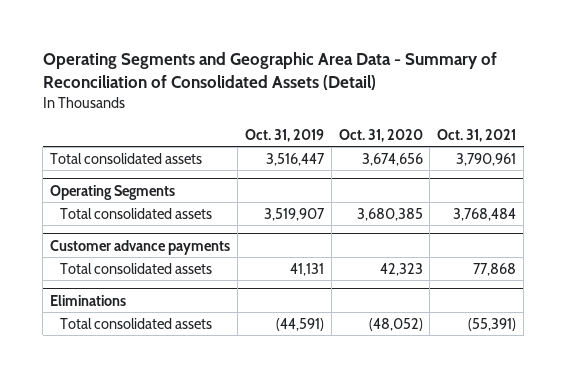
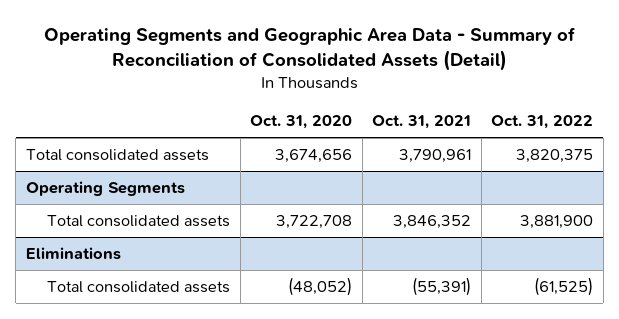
[244,128,324,142] Oct. 31, 2019 -> none
none -> [491,115,594,130] Oct. 31, 2022
[49,239,230,255] Customer advance payments -> none
[60,262,213,274] Total consolidated assets -> none
[356,207,423,221] 3,680,385 -> [276,214,353,229] 3,722,708
[453,207,517,221] 3,768,484 -> [393,214,472,229] 3,846,352

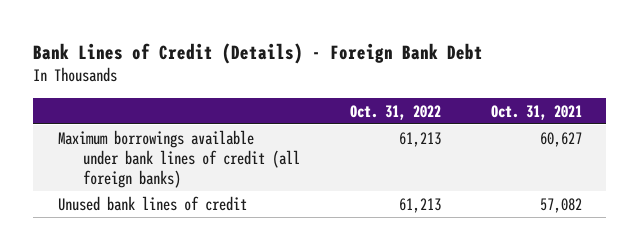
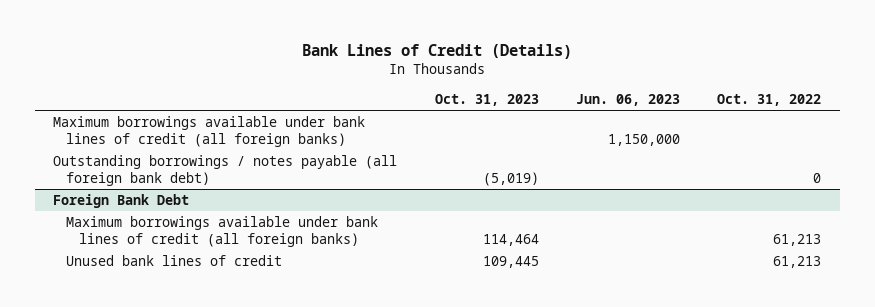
[33,42,484,64] Bank Lines of Credit (Details) - Foreign Bank Debt -> [302,44,573,60] Bank Lines of Credit (Details)
[490,104,582,120] Oct. 31, 2021 -> none
none -> [434,94,539,107] Oct. 31, 2023
none -> [576,94,681,107] Jun. 06, 2023
none -> [53,116,366,148] Maximum borrowings available under bank lines of credit (all foreign banks)
none -> [53,155,398,187] Outstanding borrowings / notes payable (all foreign bank debt)
none -> [53,194,190,209] Foreign Bank Debt

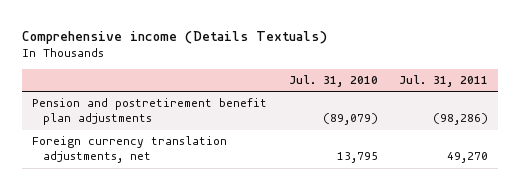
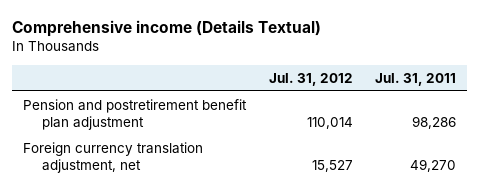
[21,30,327,44] Comprehensive income (Details Textuals) -> [12,20,322,38] Comprehensive income (Details Textual)
[288,75,378,88] Jul. 31, 2010 -> none
none -> [268,72,353,86] Jul. 31, 2012
[32,98,268,126] Pension and postretirement benefit plan adjustments -> [23,98,248,130] Pension and postretirement benefit plan adjustment
[432,113,488,126] (98,286) -> [412,115,457,129] 98,286
[32,136,228,164] Foreign currency translation adjustments, net -> [23,141,204,173] Foreign currency translation adjustment, net

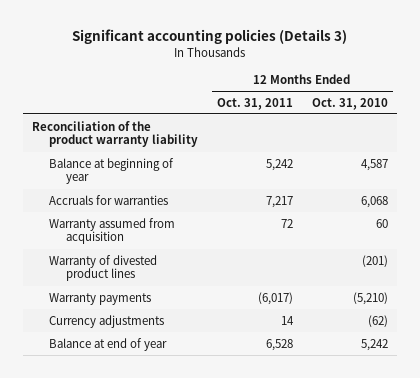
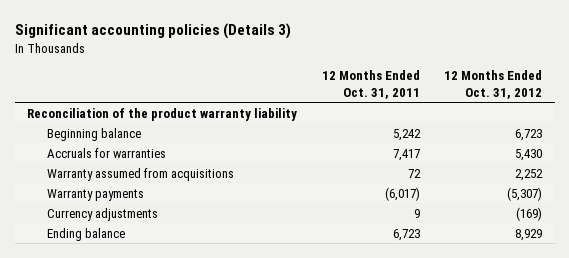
[311,97,388,110] Oct. 31, 2010 -> none
none -> [444,70,543,100] 12 Months Ended Oct. 31, 2012
[49,254,158,282] Warranty of divested product lines -> none
[49,157,175,185] Balance at beginning of year -> [47,127,142,141] Beginning balance
[265,195,293,208] 7,217 -> [392,148,420,161] 7,417
[49,217,176,245] Warranty assumed from acquisition -> [47,167,235,181] Warranty assumed from acquisitions
[49,337,168,351] Balance at end of year -> none
[280,315,294,325] 14 -> [413,208,420,218] 9
none -> [47,227,126,241] Ending balance

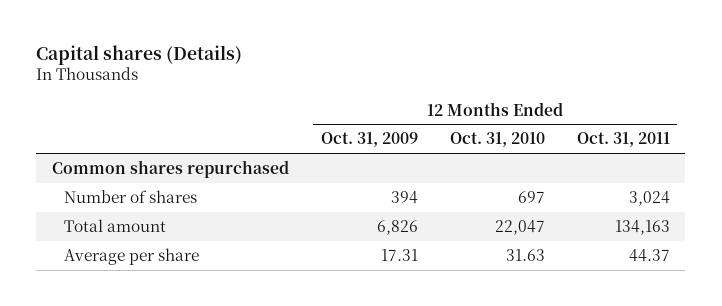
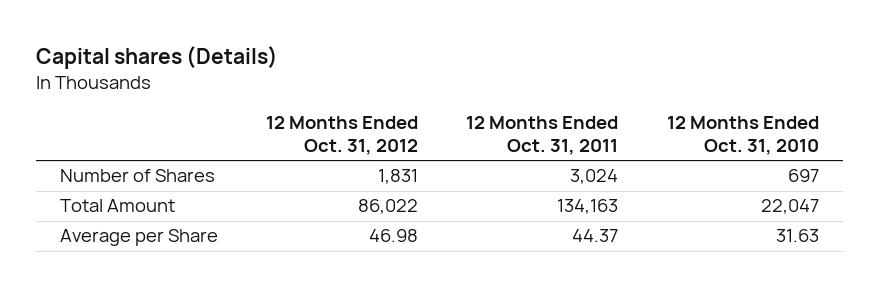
[320,132,418,148] Oct. 31, 2009 -> none
none -> [266,115,419,156] 12 Months Ended Oct. 31, 2012
[52,159,290,178] Common shares repurchased -> none
[63,189,197,203] Number of shares -> [59,169,215,183] Number of Shares
[63,218,166,232] Total amount -> [59,199,175,213] Total Amount
[63,247,199,265] Average per share -> [59,229,218,247] Average per Share

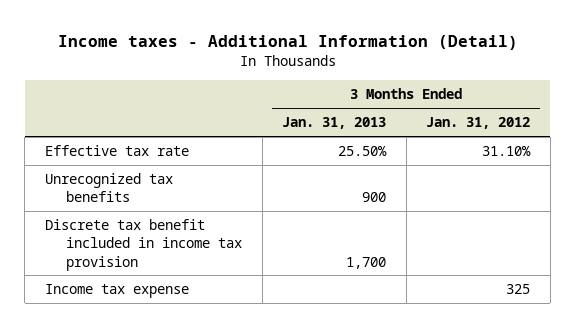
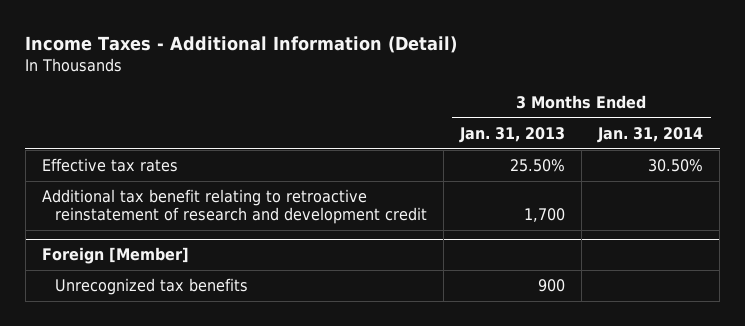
[57,34,518,50] Income taxes - Additional Information (Detail) -> [25,35,458,53] Income Taxes - Additional Information (Detail)
[426,117,531,130] Jan. 31, 2012 -> none
none -> [597,127,704,144] Jan. 31, 2014
[44,145,189,157] Effective tax rate -> [42,158,179,173] Effective tax rates
none -> [42,189,427,225] Additional tax benefit relating to retroactive reinstatement of research and development credit
none -> [42,247,190,265] Foreign [Member]
[44,219,243,271] Discrete tax benefit included in income tax provision -> none
[44,284,189,299] Income tax expense -> none

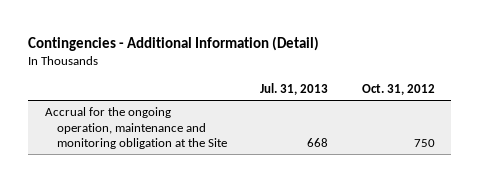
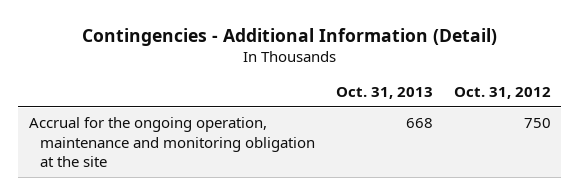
[260,83,329,96] Jul. 31, 2013 -> none
none -> [335,87,433,100] Oct. 31, 2013
[44,107,227,149] Accrual for the ongoing operation, maintenance and monitoring obligation at the Site -> [28,117,316,168] Accrual for the ongoing operation, maintenance and monitoring obligation at the site

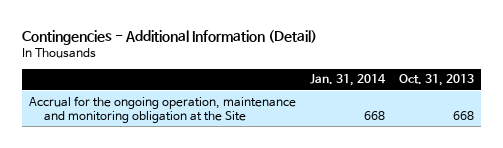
[453,87,551,100] Oct. 31, 2012 -> none
none -> [310,74,387,87] Jan. 31, 2014
[28,117,316,168] Accrual for the ongoing operation, maintenance and monitoring obligation at the site -> [29,95,297,123] Accrual for the ongoing operation, maintenance and monitoring obligation at the Site

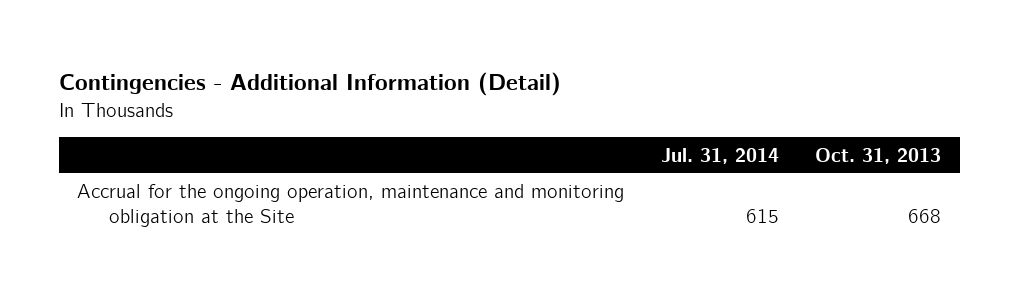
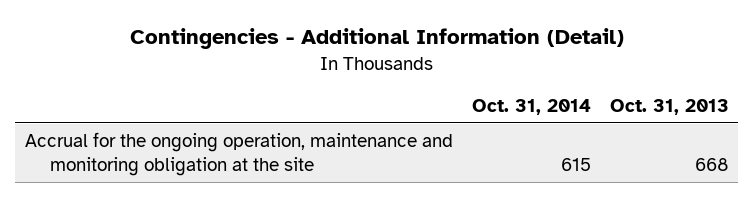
[660,147,779,164] Jul. 31, 2014 -> none
none -> [471,98,591,115] Oct. 31, 2014
[77,183,625,227] Accrual for the ongoing operation, maintenance and monitoring obligation at the Site -> [24,132,453,176] Accrual for the ongoing operation, maintenance and monitoring obligation at the site

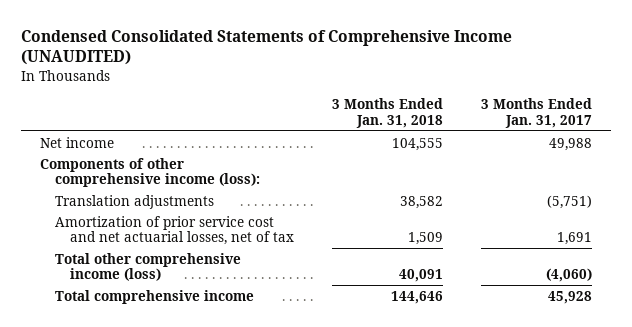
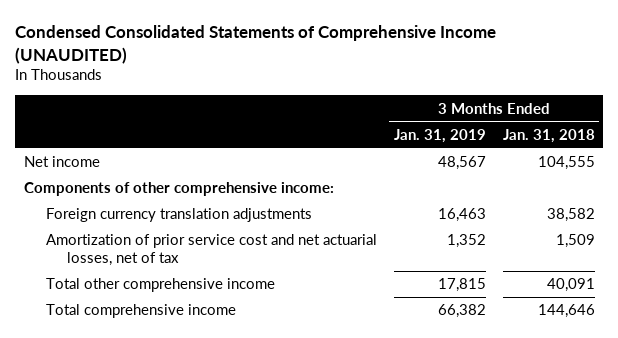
[481,98,593,129] 3 Months Ended Jan. 31, 2017 -> none
none -> [393,128,486,143] Jan. 31, 2019
[39,157,261,188] Components of other comprehensive income (loss): -> [23,182,334,197] Components of other comprehensive income:
[55,194,215,209] Translation adjustments -> [45,208,312,223] Foreign currency translation adjustments
[55,252,242,282] Total other comprehensive income (loss) -> [45,278,275,293] Total other comprehensive income

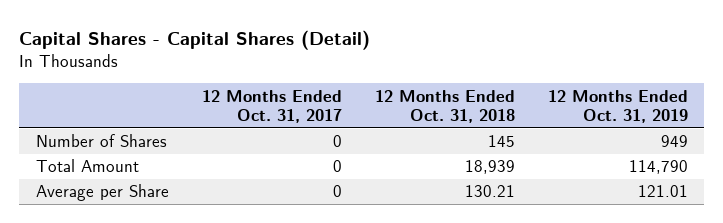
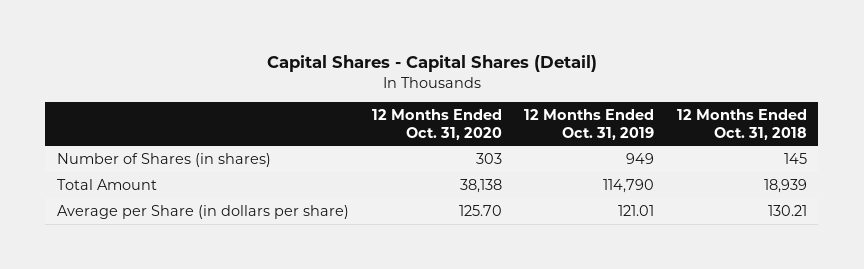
[201,89,342,123] 12 Months Ended Oct. 31, 2017 -> none
none -> [371,108,502,140] 12 Months Ended Oct. 31, 2020
[35,134,167,148] Number of Shares -> [56,152,271,167] Number of Shares (in shares)
[35,184,169,202] Average per Share -> [56,204,349,219] Average per Share (in dollars per share)

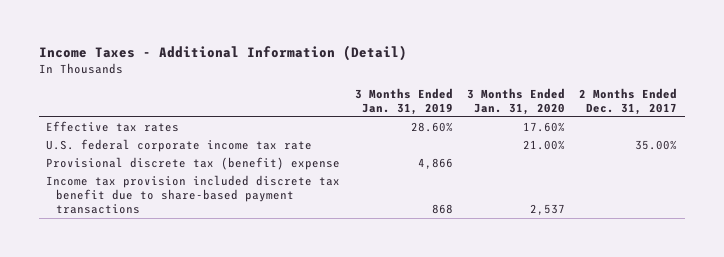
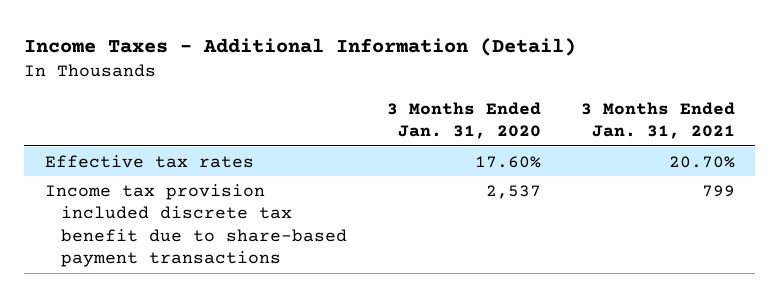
[354,87,453,115] 3 Months Ended Jan. 31, 2019 -> none
[579,87,678,115] 2 Months Ended Dec. 31, 2017 -> none
none -> [581,101,736,140] 3 Months Ended Jan. 31, 2021
[46,139,313,153] U.S. federal corporate income tax rate -> none
[46,157,341,171] Provisional discrete tax (benefit) expense -> none

